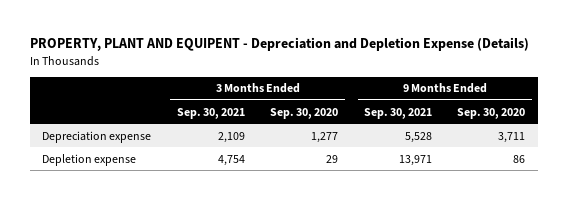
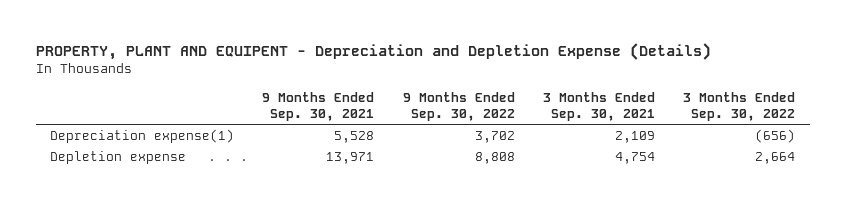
[270,107,339,119] Sep. 30, 2020 -> none
[457,107,526,119] Sep. 30, 2020 -> none
none -> [402,91,515,122] 9 Months Ended Sep. 30, 2022
none -> [683,91,796,122] 3 Months Ended Sep. 30, 2022
[42,130,152,143] Depreciation expense -> [49,129,234,144] Depreciation expense(1)

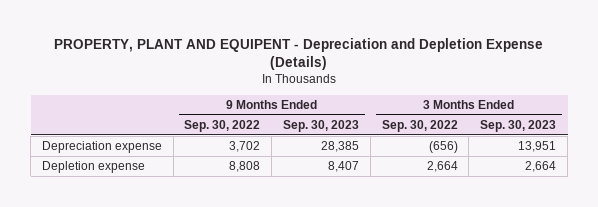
[262,91,375,122] 9 Months Ended Sep. 30, 2021 -> none
[543,91,656,122] 3 Months Ended Sep. 30, 2021 -> none
none -> [283,119,360,132] Sep. 30, 2023
none -> [480,119,557,132] Sep. 30, 2023
[49,129,234,144] Depreciation expense(1) -> [41,140,162,153] Depreciation expense

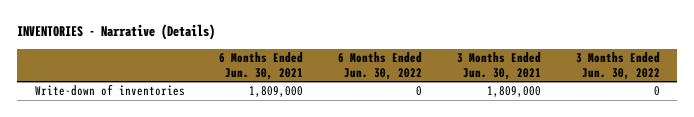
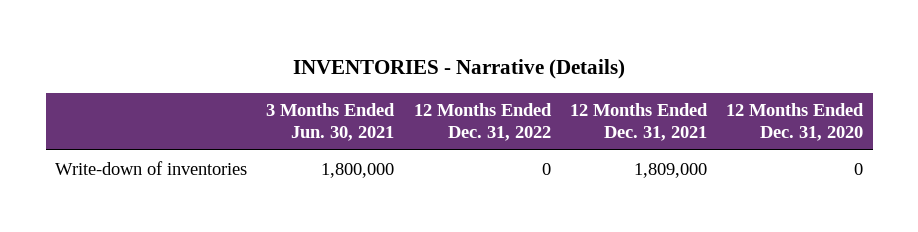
[219,52,304,80] 6 Months Ended Jun. 30, 2021 -> none
[338,52,423,80] 6 Months Ended Jun. 30, 2022 -> none
[575,52,660,80] 3 Months Ended Jun. 30, 2022 -> none
none -> [413,103,552,142] 12 Months Ended Dec. 31, 2022
none -> [569,103,708,142] 12 Months Ended Dec. 31, 2021
none -> [726,103,865,142] 12 Months Ended Dec. 31, 2020
[486,86,541,98] 1,809,000 -> [321,162,395,178] 1,800,000

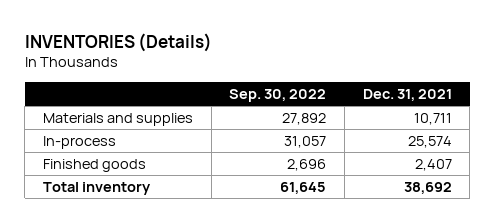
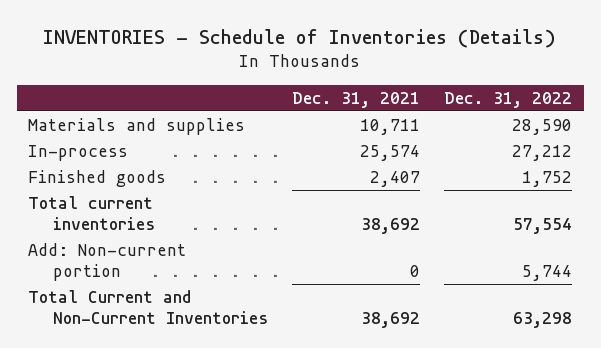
[24,32,212,52] INVENTORIES (Details) -> [43,28,557,48] INVENTORIES - Schedule of Inventories (Details)
[229,88,327,102] Sep. 30, 2022 -> none
none -> [444,91,573,108] Dec. 31, 2022
[43,181,152,195] Total inventory -> [28,196,156,231] Total current inventories
none -> [28,243,187,282] Add: Non-current portion
none -> [28,290,269,325] Total Current and Non-Current Inventories

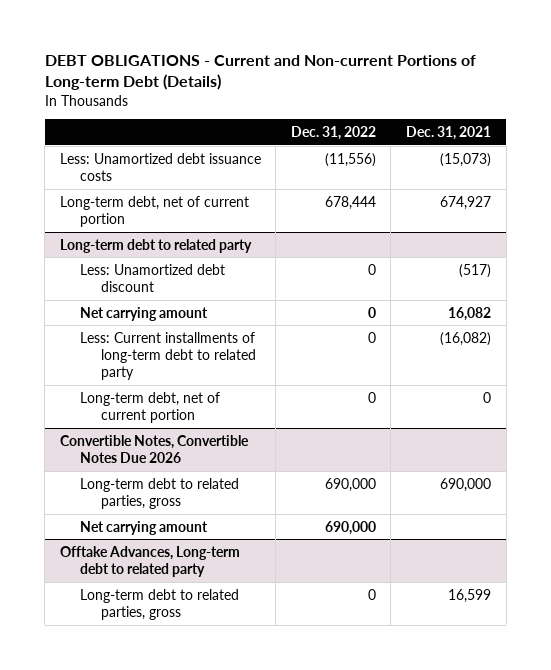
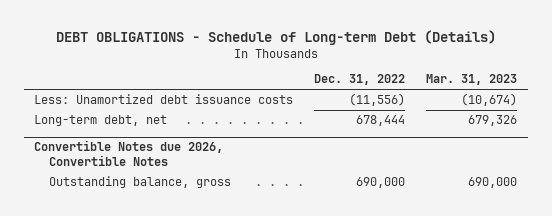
[44,54,476,91] DEBT OBLIGATIONS - Current and Non-current Portions of Long-term Debt (Details) -> [55,30,496,46] DEBT OBLIGATIONS - Schedule of Long-term Debt (Details)
[406,125,492,140] Dec. 31, 2021 -> none
none -> [426,74,518,86] Mar. 31, 2023
[59,238,252,253] Long-term debt to related party -> none
[80,263,226,292] Less: Unamortized debt discount -> none
[80,306,209,321] Net carrying amount -> none
[80,331,256,381] Less: Current installments of long-term debt to related party -> none
[80,391,221,423] Long-term debt, net of current portion -> none
[80,520,209,535] Net carrying amount -> none
[59,545,240,577] Offtake Advances, Long-term debt to related party -> none
[80,588,240,620] Long-term debt to related parties, gross -> none
[59,195,249,227] Long-term debt, net of current portion -> [34,115,168,127] Long-term debt, net
[59,434,249,463] Convertible Notes, Convertible Notes Due 2026 -> [34,140,224,167] Convertible Notes due 2026, Convertible Notes
[80,477,240,509] Long-term debt to related parties, gross -> [49,176,232,189] Outstanding balance, gross

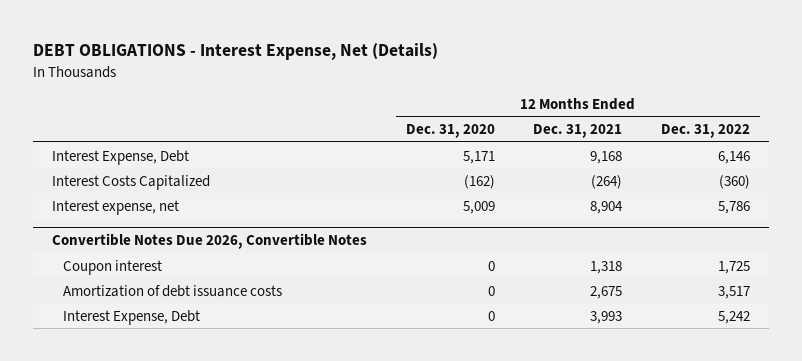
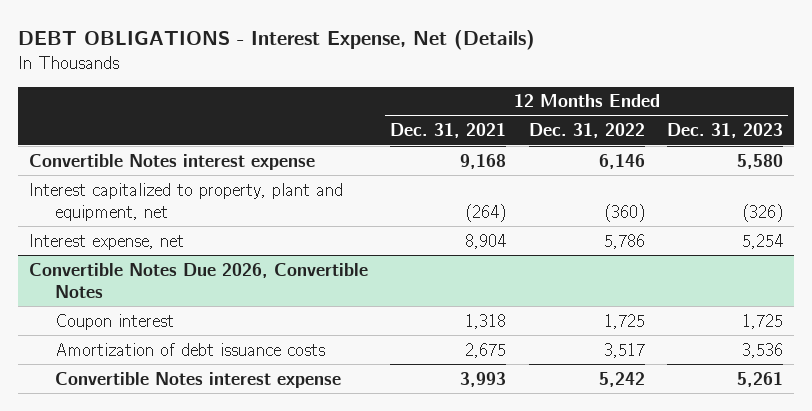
[405,124,495,139] Dec. 31, 2020 -> none
none -> [666,123,783,139] Dec. 31, 2023
[52,149,190,165] Interest Expense, Debt -> [29,153,316,170] Convertible Notes interest expense
[52,174,211,190] Interest Costs Capitalized -> [29,182,344,221] Interest capitalized to property, plant and equipment, net
[63,309,201,325] Interest Expense, Debt -> [55,371,342,388] Convertible Notes interest expense

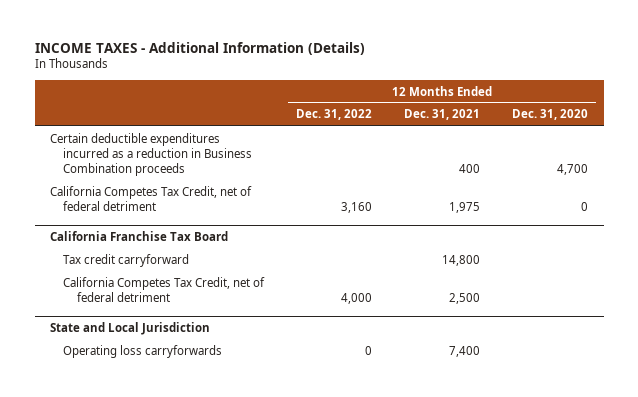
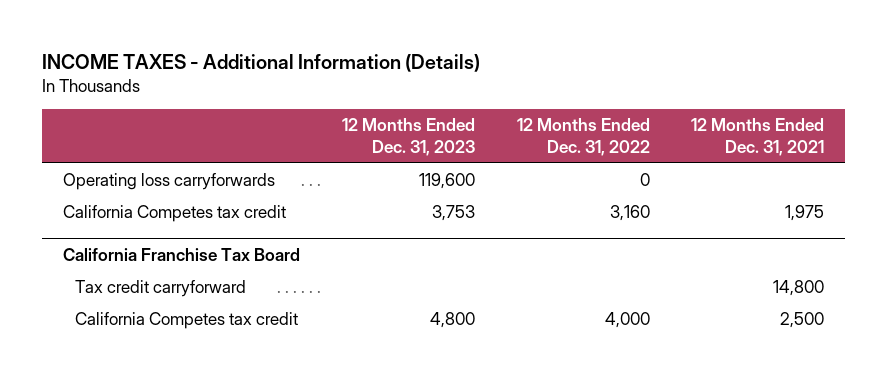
[511,109,588,121] Dec. 31, 2020 -> none
none -> [341,118,475,156] 12 Months Ended Dec. 31, 2023
[50,132,253,176] Certain deductible expenditures incurred as a reduction in Business Combination proceeds -> none
none -> [62,173,275,191] Operating loss carryforwards
[50,185,253,211] California Competes Tax Credit, net of federal detriment -> [62,205,286,223] California Competes tax credit
[50,322,211,336] State and Local Jurisdiction -> none
[63,344,223,358] Operating loss carryforwards -> none
[63,276,266,302] California Competes Tax Credit, net of federal detriment -> [75,312,299,330] California Competes tax credit

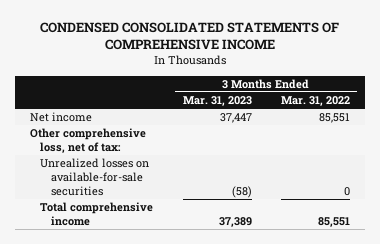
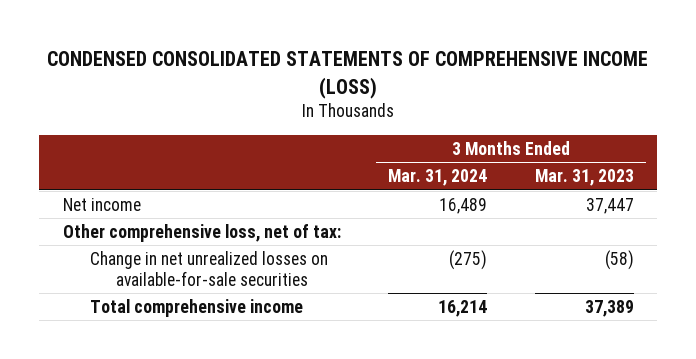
[39,22,339,51] CONDENSED CONSOLIDATED STATEMENTS OF COMPREHENSIVE INCOME -> [47,51,649,99] CONDENSED CONSOLIDATED STATEMENTS OF COMPREHENSIVE INCOME (LOSS)
[281,96,351,107] Mar. 31, 2022 -> none
none -> [388,169,488,187] Mar. 31, 2024
[40,158,150,196] Unrealized losses on available-for-sale securities -> [89,250,328,286] Change in net unrealized losses on available-for-sale securities

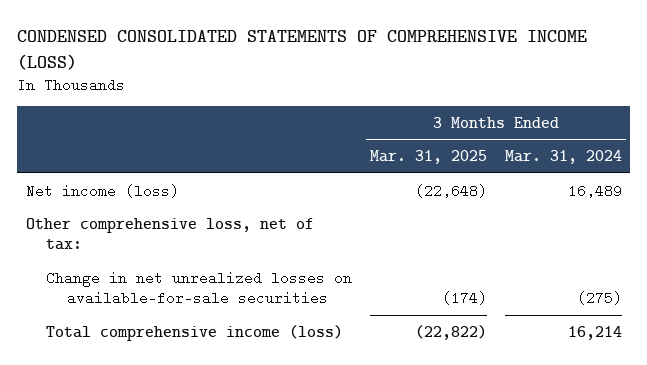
[534,169,634,187] Mar. 31, 2023 -> none
none -> [369,150,487,165] Mar. 31, 2025
[62,197,141,211] Net income -> [25,183,179,198] Net income (loss)
[89,298,303,317] Total comprehensive income -> [46,324,344,341] Total comprehensive income (loss)

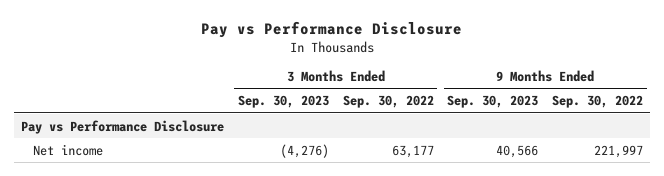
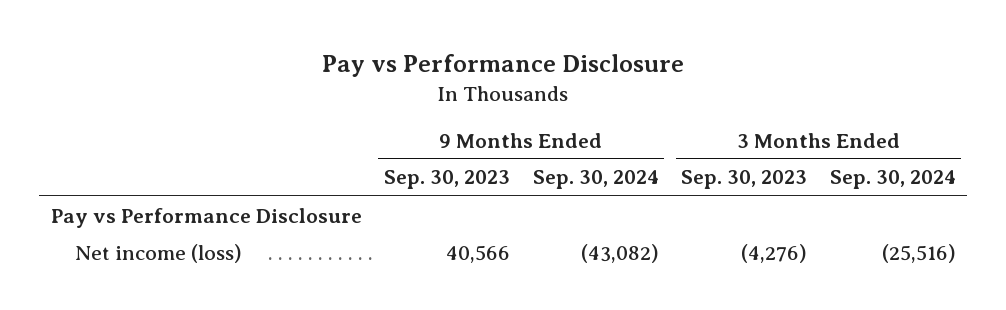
[342,95,434,109] Sep. 30, 2022 -> none
[552,95,644,109] Sep. 30, 2022 -> none
none -> [532,170,659,190] Sep. 30, 2024
none -> [829,170,956,190] Sep. 30, 2024
[33,143,104,156] Net income -> [74,243,242,263] Net income (loss)

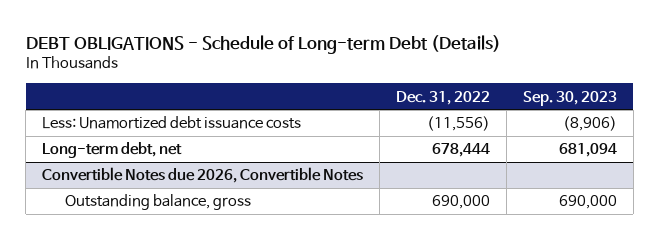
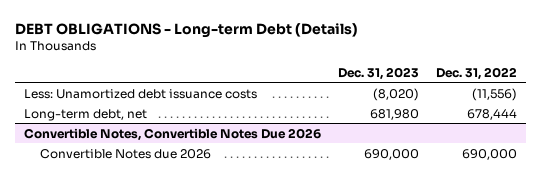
[25,34,501,54] DEBT OBLIGATIONS - Schedule of Long-term Debt (Details) -> [15,22,359,38] DEBT OBLIGATIONS - Long-term Debt (Details)
[522,90,617,106] Sep. 30, 2023 -> none
none -> [337,66,419,80] Dec. 31, 2023
[42,167,364,184] Convertible Notes due 2026, Convertible Notes -> [23,127,321,141] Convertible Notes, Convertible Notes Due 2026
[64,194,251,211] Outstanding balance, gross -> [39,148,211,159] Convertible Notes due 2026

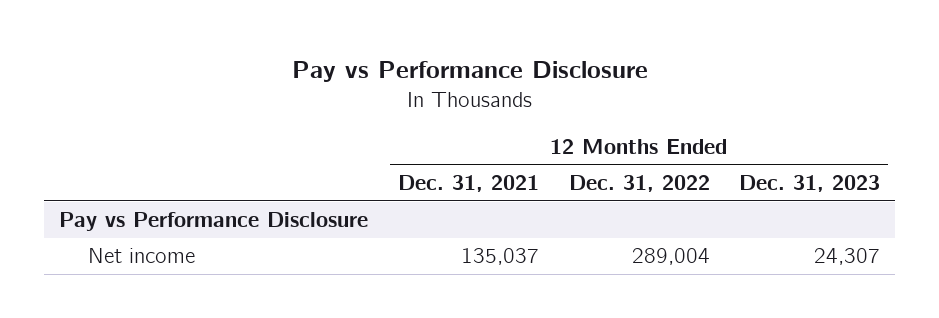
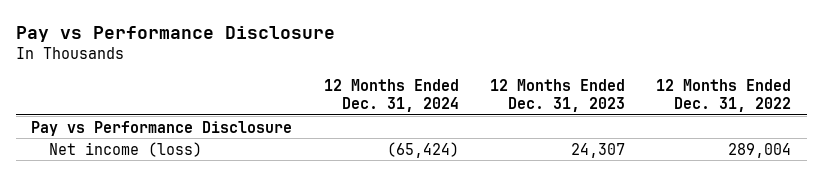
[397,174,539,192] Dec. 31, 2021 -> none
none -> [323,78,459,113] 12 Months Ended Dec. 31, 2024
[88,248,196,264] Net income -> [48,141,202,157] Net income (loss)

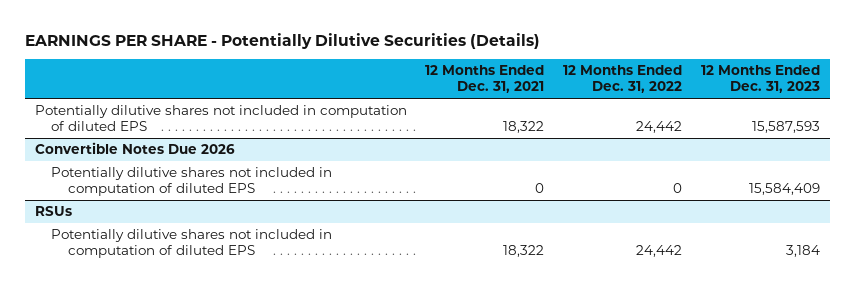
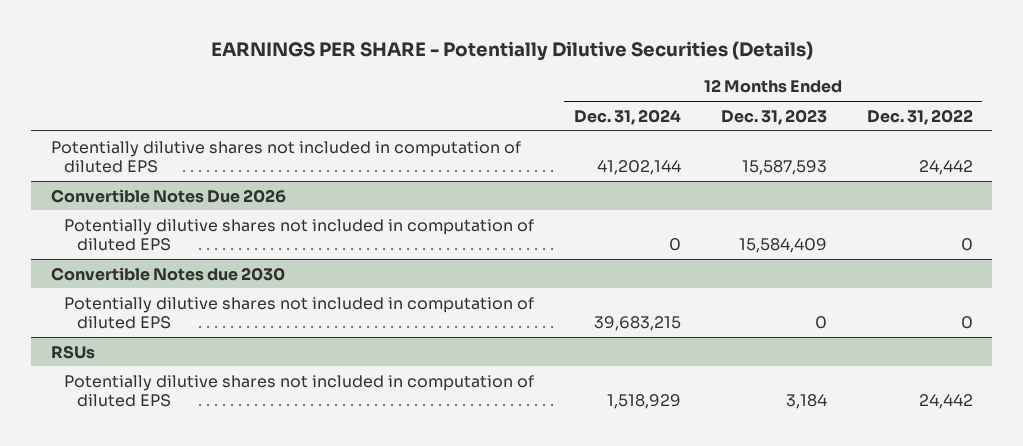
[425,65,545,94] 12 Months Ended Dec. 31, 2021 -> none
none -> [573,108,681,125] Dec. 31, 2024
none -> [50,266,285,281] Convertible Notes due 2030
none -> [63,296,534,330] Potentially dilutive shares not included in computation of diluted EPS

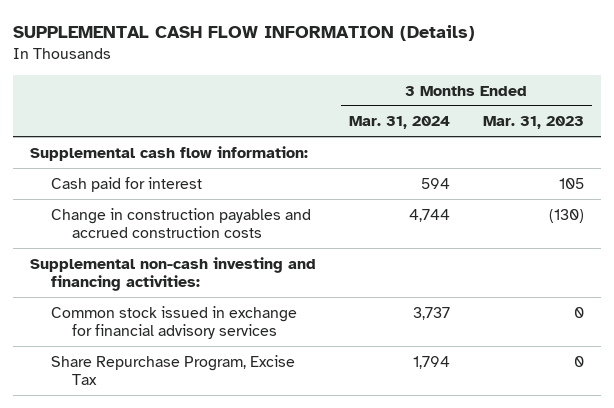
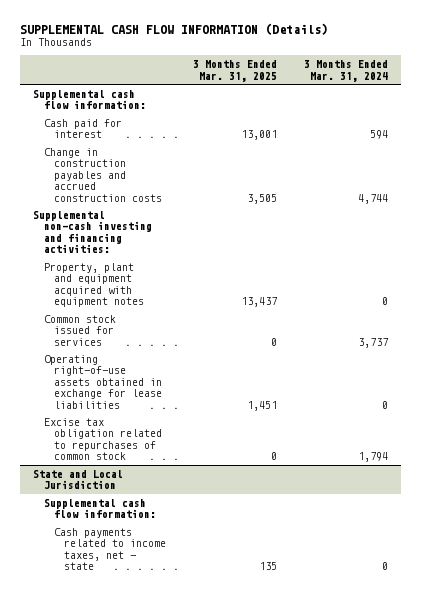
[483,116,585,130] Mar. 31, 2023 -> none
none -> [192,60,277,82] 3 Months Ended Mar. 31, 2025
none -> [43,262,144,308] Property, plant and equipment acquired with equipment notes
[50,305,297,340] Common stock issued in exchange for financial advisory services -> [43,314,116,346] Common stock issued for services
none -> [43,354,162,409] Operating right-of-use assets obtained in exchange for lease liabilities
[50,354,295,386] Share Repurchase Program, Excise Tax -> [43,417,162,461] Excise tax obligation related to repurchases of common stock
none -> [33,469,124,490] State and Local Jurisdiction
none -> [43,498,156,519] Supplemental cash flow information:
none -> [53,527,166,571] Cash payments related to income taxes, net - state

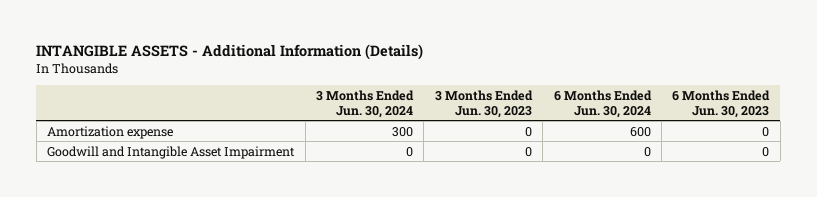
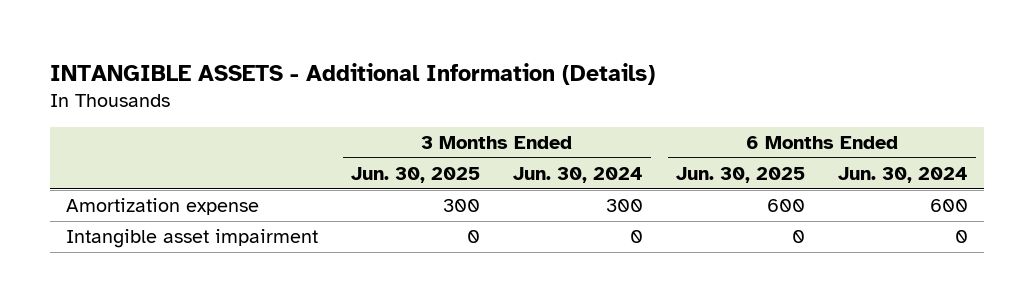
[434,89,533,118] 3 Months Ended Jun. 30, 2023 -> none
[672,89,771,118] 6 Months Ended Jun. 30, 2023 -> none
none -> [350,166,480,183] Jun. 30, 2025
none -> [675,166,805,183] Jun. 30, 2025
[47,145,296,159] Goodwill and Intangible Asset Impairment -> [66,229,319,249] Intangible asset impairment

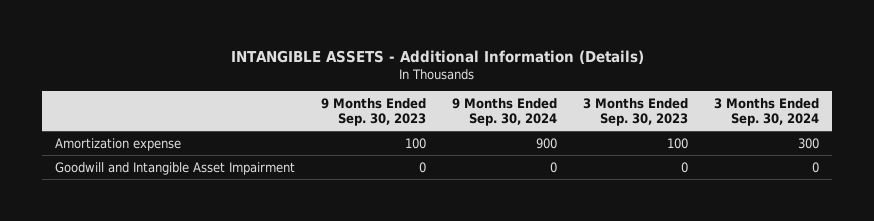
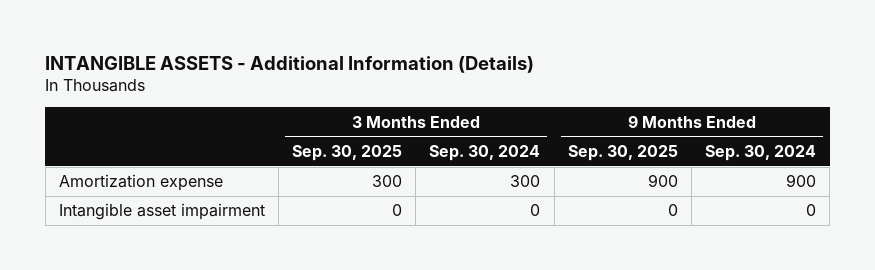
[321,97,427,126] 9 Months Ended Sep. 30, 2023 -> none
[583,97,689,126] 3 Months Ended Sep. 30, 2023 -> none
none -> [292,144,403,161] Sep. 30, 2025
none -> [567,144,678,161] Sep. 30, 2025
[55,161,296,175] Goodwill and Intangible Asset Impairment -> [58,203,265,221] Intangible asset impairment

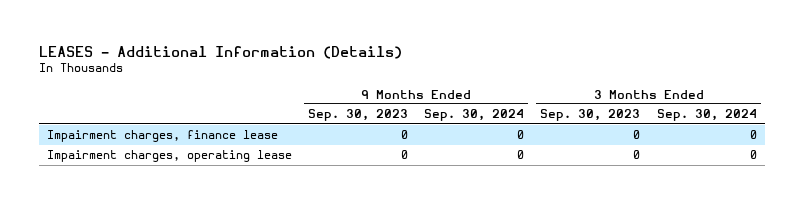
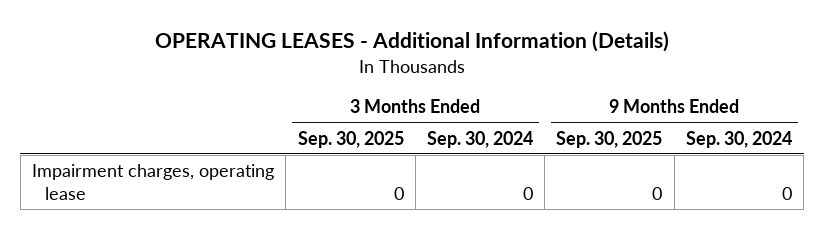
[38,45,402,59] LEASES - Additional Information (Details) -> [154,31,669,53] OPERATING LEASES - Additional Information (Details)
[307,109,408,122] Sep. 30, 2023 -> none
[540,109,641,122] Sep. 30, 2023 -> none
none -> [297,130,404,148] Sep. 30, 2025
none -> [556,130,663,148] Sep. 30, 2025
[46,130,278,143] Impairment charges, finance lease -> none

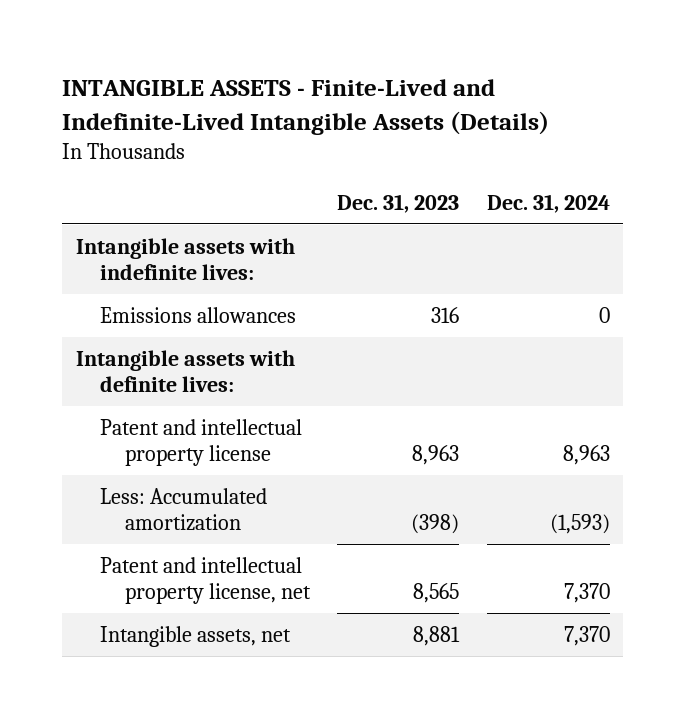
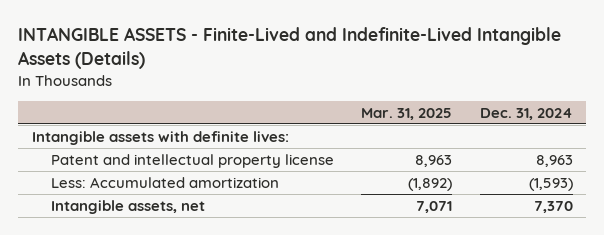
[337,194,460,214] Dec. 31, 2023 -> none
none -> [361,107,453,120] Mar. 31, 2025
[75,237,295,281] Intangible assets with indefinite lives: -> none
[100,306,297,323] Emissions allowances -> none
[100,556,311,605] Patent and intellectual property license, net -> none

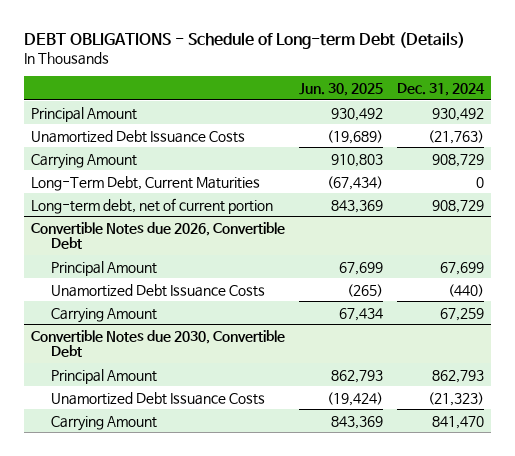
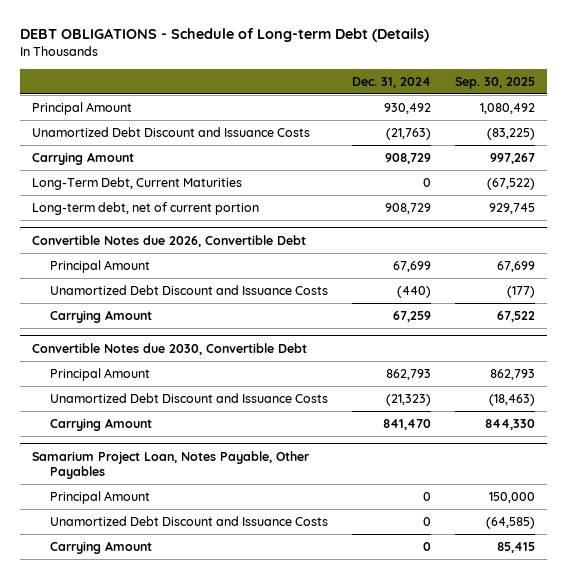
[299,82,384,96] Jun. 30, 2025 -> none
none -> [455,76,536,89] Sep. 30, 2025
[30,129,245,143] Unamortized Debt Issuance Costs -> [31,127,310,138] Unamortized Debt Discount and Issuance Costs
[50,283,265,297] Unamortized Debt Issuance Costs -> [49,285,328,296] Unamortized Debt Discount and Issuance Costs
[50,391,265,405] Unamortized Debt Issuance Costs -> [49,393,328,404] Unamortized Debt Discount and Issuance Costs
none -> [31,450,310,480] Samarium Project Loan, Notes Payable, Other Payables
none -> [49,491,150,505] Principal Amount
none -> [49,516,328,527] Unamortized Debt Discount and Issuance Costs
none -> [49,541,152,555] Carrying Amount

